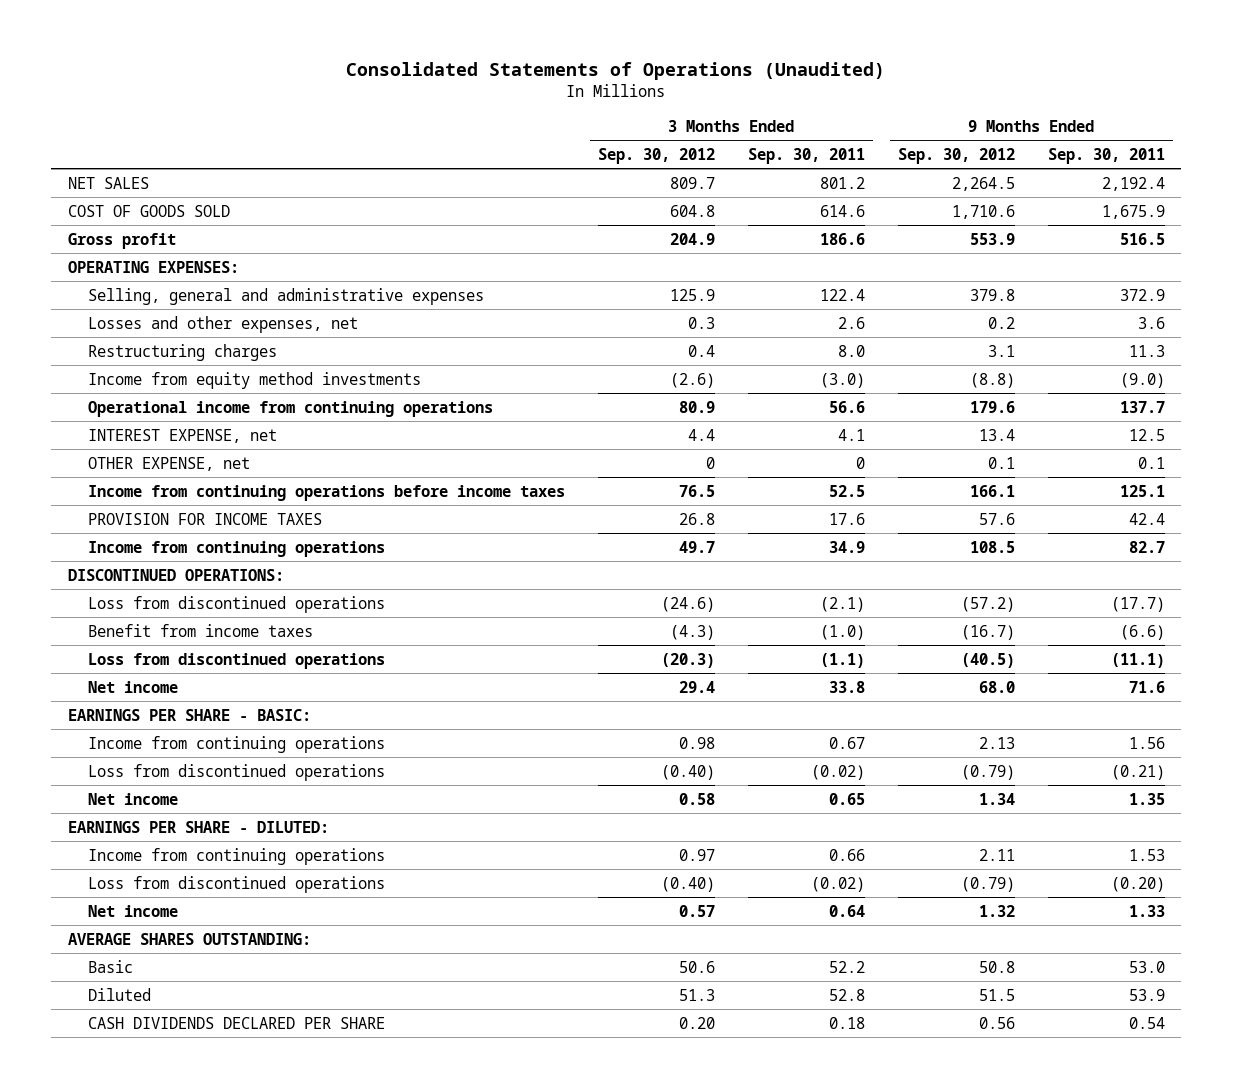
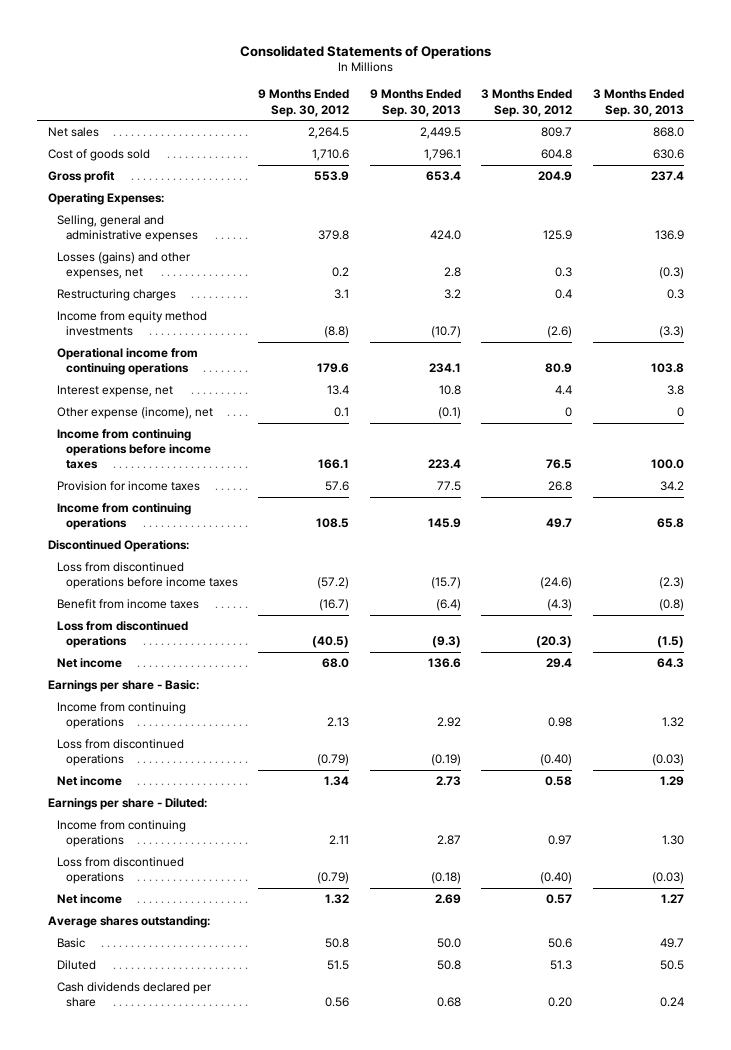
[346,61,886,80] Consolidated Statements of Operations (Unaudited) -> [239,44,491,59] Consolidated Statements of Operations
[747,147,865,164] Sep. 30, 2011 -> none
[1047,147,1165,164] Sep. 30, 2011 -> none
none -> [369,89,461,117] 9 Months Ended Sep. 30, 2013
none -> [592,89,684,117] 3 Months Ended Sep. 30, 2013
[67,176,149,189] NET SALES -> [47,127,99,138] Net sales
[67,204,230,217] COST OF GOODS SOLD -> [47,149,150,162] Cost of goods sold
[67,260,239,273] OPERATING EXPENSES: -> [47,193,164,206] Operating Expenses:
[87,315,358,333] Losses and other expenses, net -> [56,252,191,280] Losses (gains) and other expenses, net
[87,428,277,443] INTEREST EXPENSE, net -> [56,385,173,398] Interest expense, net
[87,456,250,471] OTHER EXPENSE, net -> [56,407,213,420] Other expense (income), net
[87,512,322,525] PROVISION FOR INCOME TAXES -> [56,481,200,492] Provision for income taxes
[67,568,284,581] DISCONTINUED OPERATIONS: -> [47,540,189,553] Discontinued Operations:
[87,595,385,613] Loss from discontinued operations -> [56,562,238,590] Loss from discontinued operations before income taxes
[67,708,311,721] EARNINGS PER SHARE - BASIC: -> [47,680,199,693] Earnings per share - Basic:
[67,820,329,833] EARNINGS PER SHARE - DILUTED: -> [47,798,207,811] Earnings per share - Diluted:
[67,932,311,945] AVERAGE SHARES OUTSTANDING: -> [47,916,210,929] Average shares outstanding:
[87,1016,385,1029] CASH DIVIDENDS DECLARED PER SHARE -> [56,982,212,1008] Cash dividends declared per share

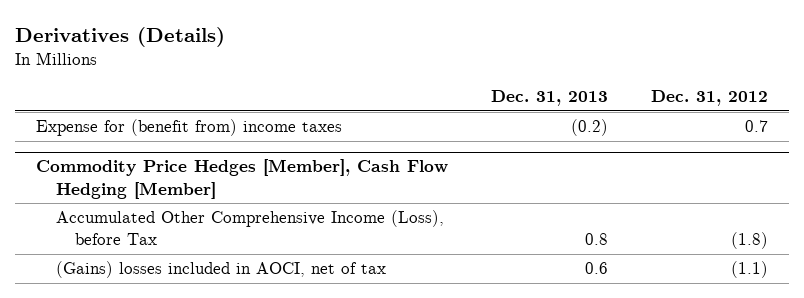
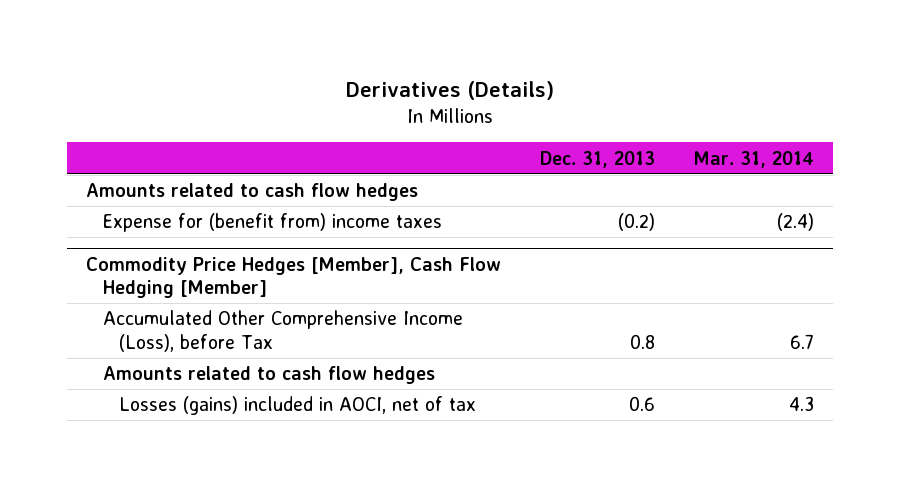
[650,90,768,107] Dec. 31, 2012 -> none
none -> [693,150,815,168] Mar. 31, 2014
none -> [86,183,419,202] Amounts related to cash flow hedges
none -> [102,366,435,385] Amounts related to cash flow hedges
[55,261,386,279] (Gains) losses included in AOCI, net of tax -> [119,396,477,416] Losses (gains) included in AOCI, net of tax

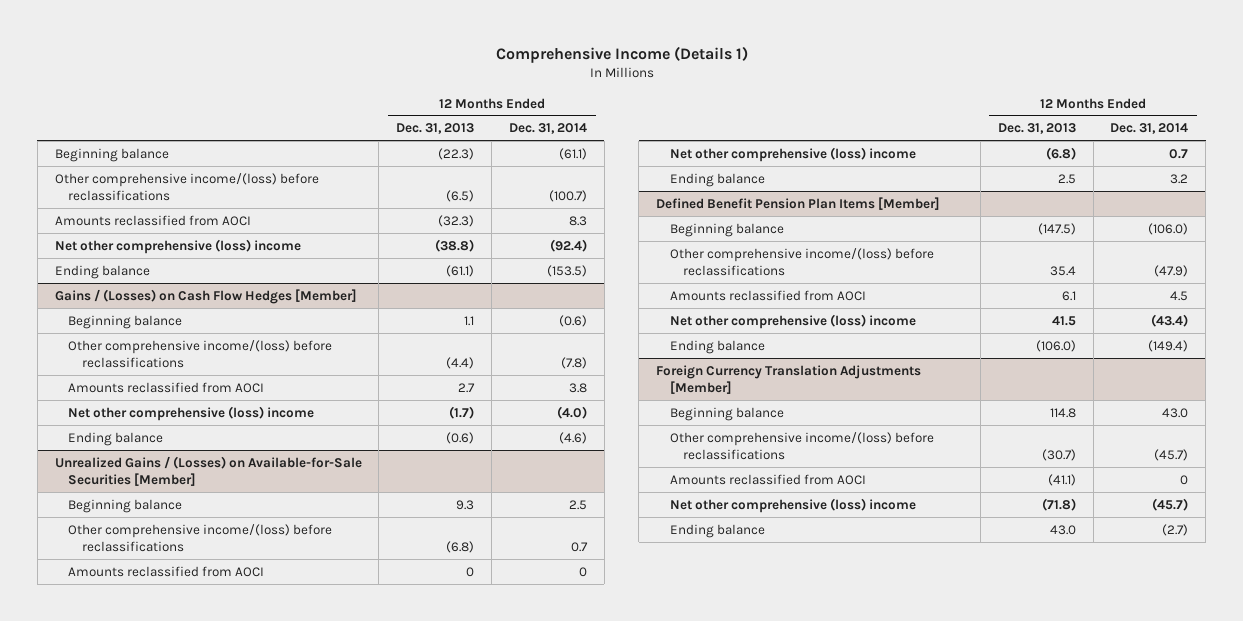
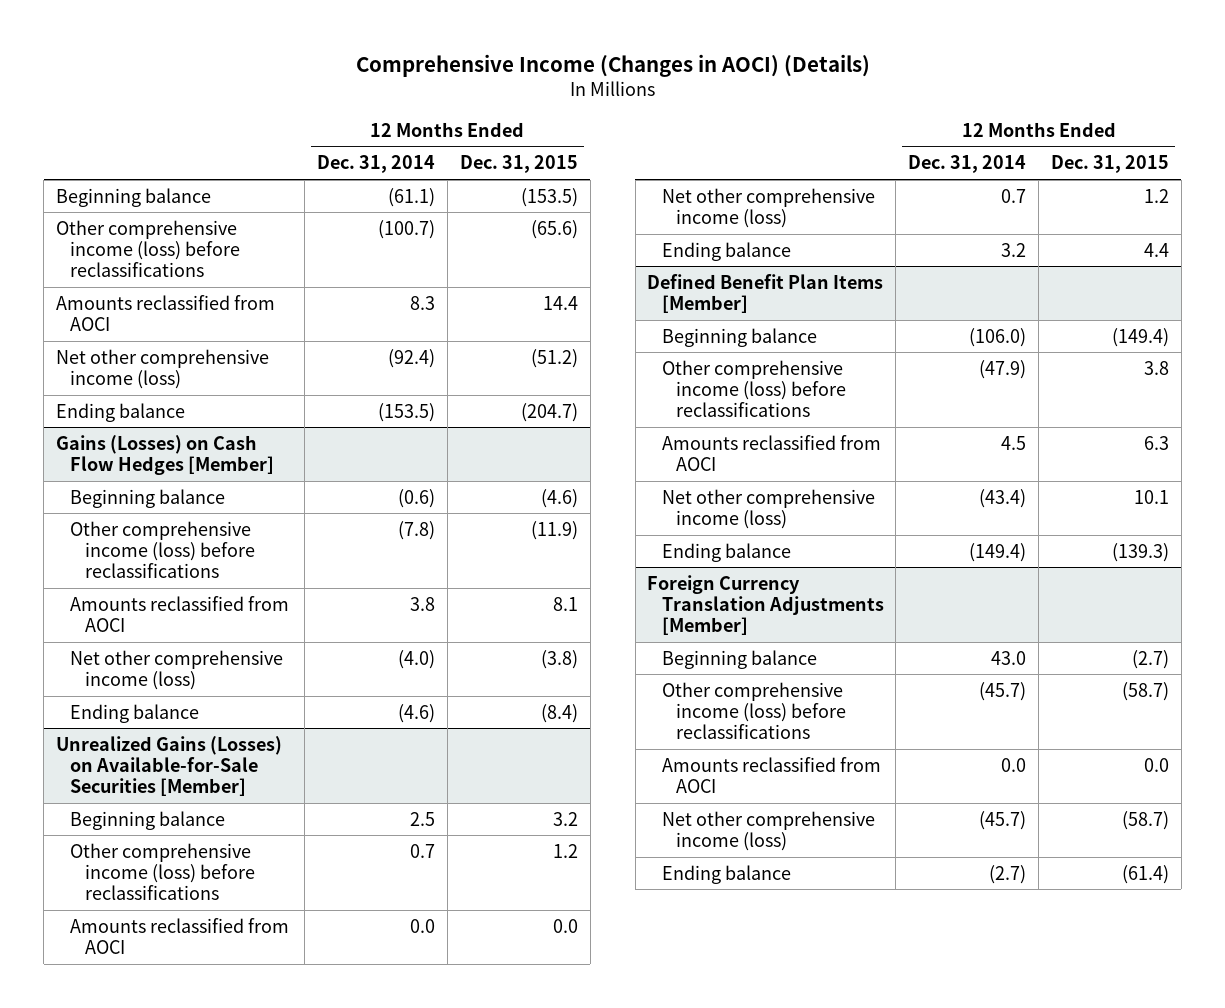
[495,45,748,63] Comprehensive Income (Details 1) -> [355,53,870,77] Comprehensive Income (Changes in AOCI) (Details)
[396,123,475,135] Dec. 31, 2013 -> none
none -> [459,155,578,174] Dec. 31, 2015
[54,172,319,202] Other comprehensive income/(loss) before reclassifications -> [56,219,241,278] Other comprehensive income (loss) before reclassifications
[54,238,301,254] Net other comprehensive (loss) income -> [56,348,270,389] Net other comprehensive income (loss)
[54,288,357,304] Gains / (Losses) on Cash Flow Hedges [Member] -> [56,434,275,475] Gains (Losses) on Cash Flow Hedges [Member]
[68,339,333,369] Other comprehensive income/(loss) before reclassifications -> [70,520,255,579] Other comprehensive income (loss) before reclassifications
[68,405,315,421] Net other comprehensive (loss) income -> [70,649,284,690] Net other comprehensive income (loss)
[54,455,362,487] Unrealized Gains / (Losses) on Available-for-Sale Securities [Member] -> [56,735,283,797] Unrealized Gains (Losses) on Available-for-Sale Securities [Member]
[68,523,333,553] Other comprehensive income/(loss) before reclassifications -> [70,842,255,901] Other comprehensive income (loss) before reclassifications
[579,566,588,577] 0 -> [410,918,436,933] 0.0
[669,146,916,162] Net other comprehensive (loss) income -> [661,187,875,228] Net other comprehensive income (loss)
[656,196,941,210] Defined Benefit Pension Plan Items [Member] -> [647,273,884,313] Defined Benefit Plan Items [Member]
[669,247,934,277] Other comprehensive income/(loss) before reclassifications -> [661,359,846,418] Other comprehensive income (loss) before reclassifications
[669,313,916,329] Net other comprehensive (loss) income -> [661,488,875,529] Net other comprehensive income (loss)
[669,431,934,461] Other comprehensive income/(loss) before reclassifications -> [661,681,846,740] Other comprehensive income (loss) before reclassifications
[1180,474,1189,485] 0 -> [1001,757,1027,772] 0.0
[669,497,916,513] Net other comprehensive (loss) income -> [661,810,875,851] Net other comprehensive income (loss)

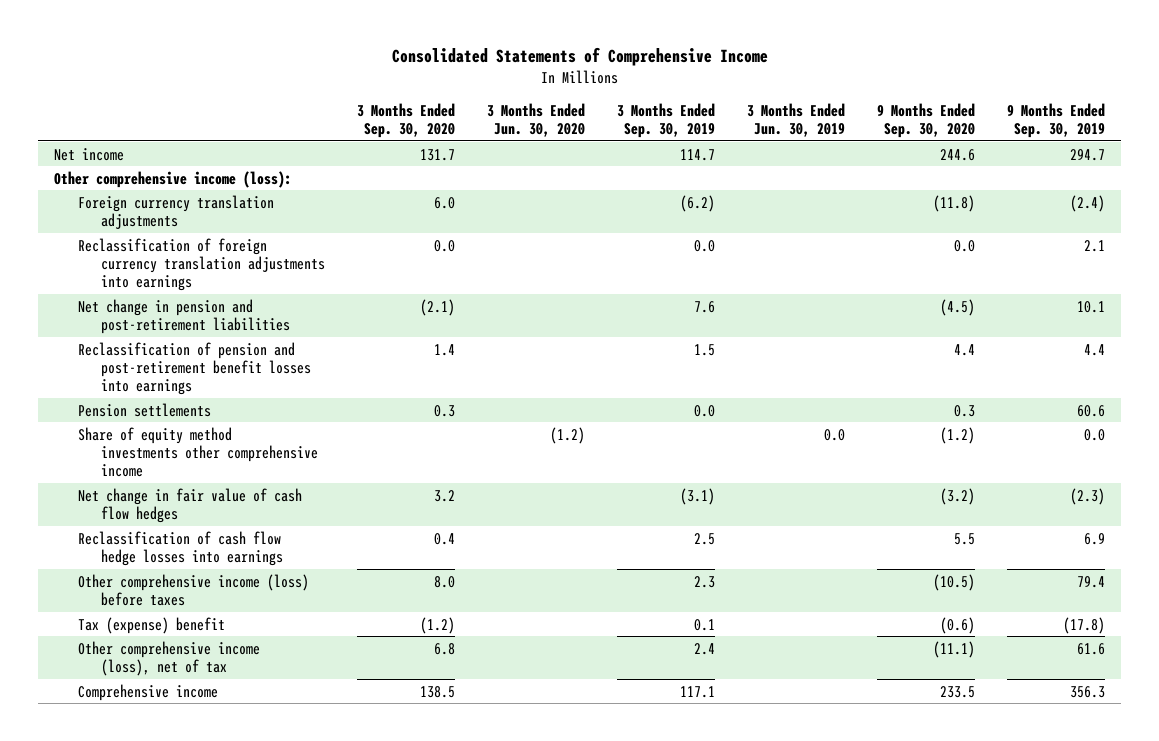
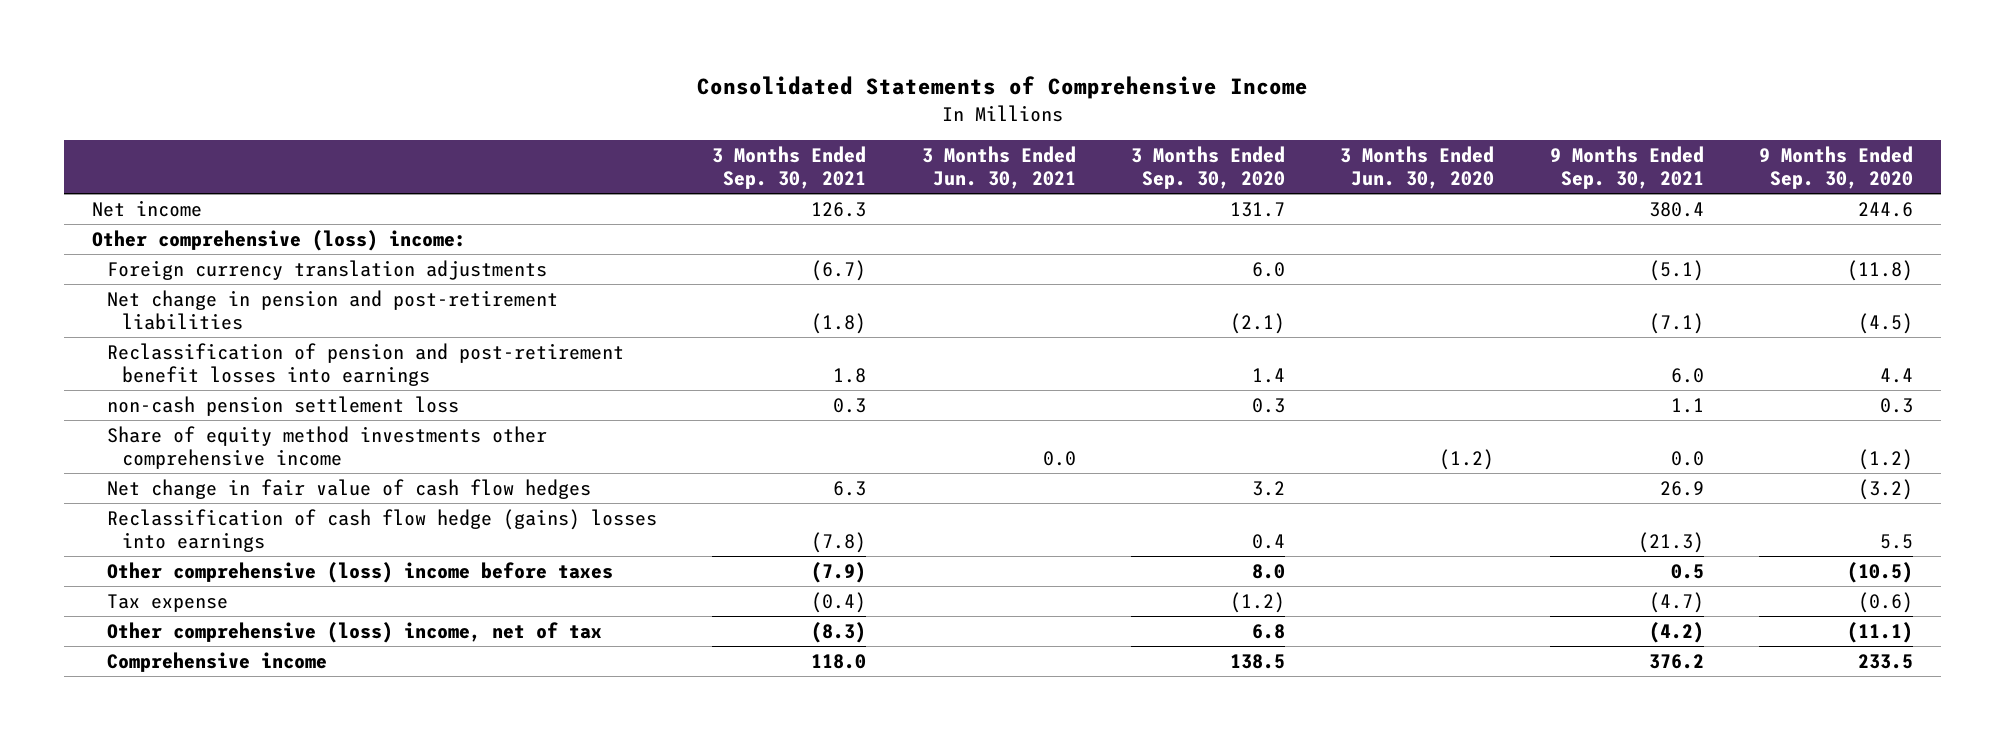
[617,102,716,139] 3 Months Ended Sep. 30, 2019 -> none
[747,102,846,138] 3 Months Ended Jun. 30, 2019 -> none
[1006,102,1105,139] 9 Months Ended Sep. 30, 2019 -> none
none -> [712,145,867,189] 3 Months Ended Sep. 30, 2021
none -> [921,145,1076,189] 3 Months Ended Jun. 30, 2021
none -> [1549,145,1704,189] 9 Months Ended Sep. 30, 2021
[54,170,293,188] Other comprehensive income (loss): -> [92,229,467,251] Other comprehensive (loss) income:
[77,237,326,292] Reclassification of foreign currency translation adjustments into earnings -> none
[77,402,211,417] Pension settlements -> [107,395,460,416] non-cash pension settlement loss
[77,530,284,566] Reclassification of cash flow hedge losses into earnings -> [107,508,658,553] Reclassification of cash flow hedge (gains) losses into earnings
[77,573,309,606] Other comprehensive income (loss) before taxes -> [107,561,614,583] Other comprehensive (loss) income before taxes
[77,616,225,634] Tax (expense) benefit -> [107,593,229,612] Tax expense
[77,640,260,676] Other comprehensive income (loss), net of tax -> [107,621,603,643] Other comprehensive (loss) income, net of tax

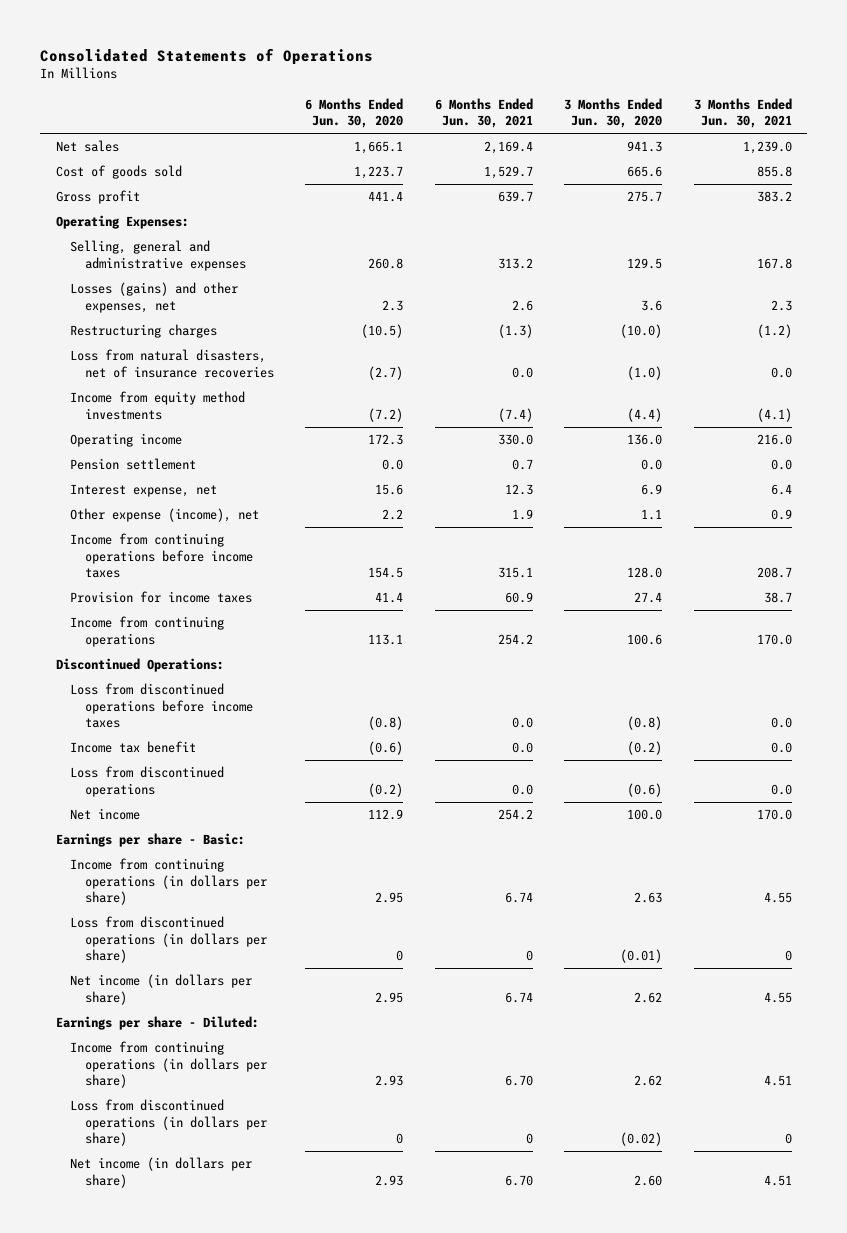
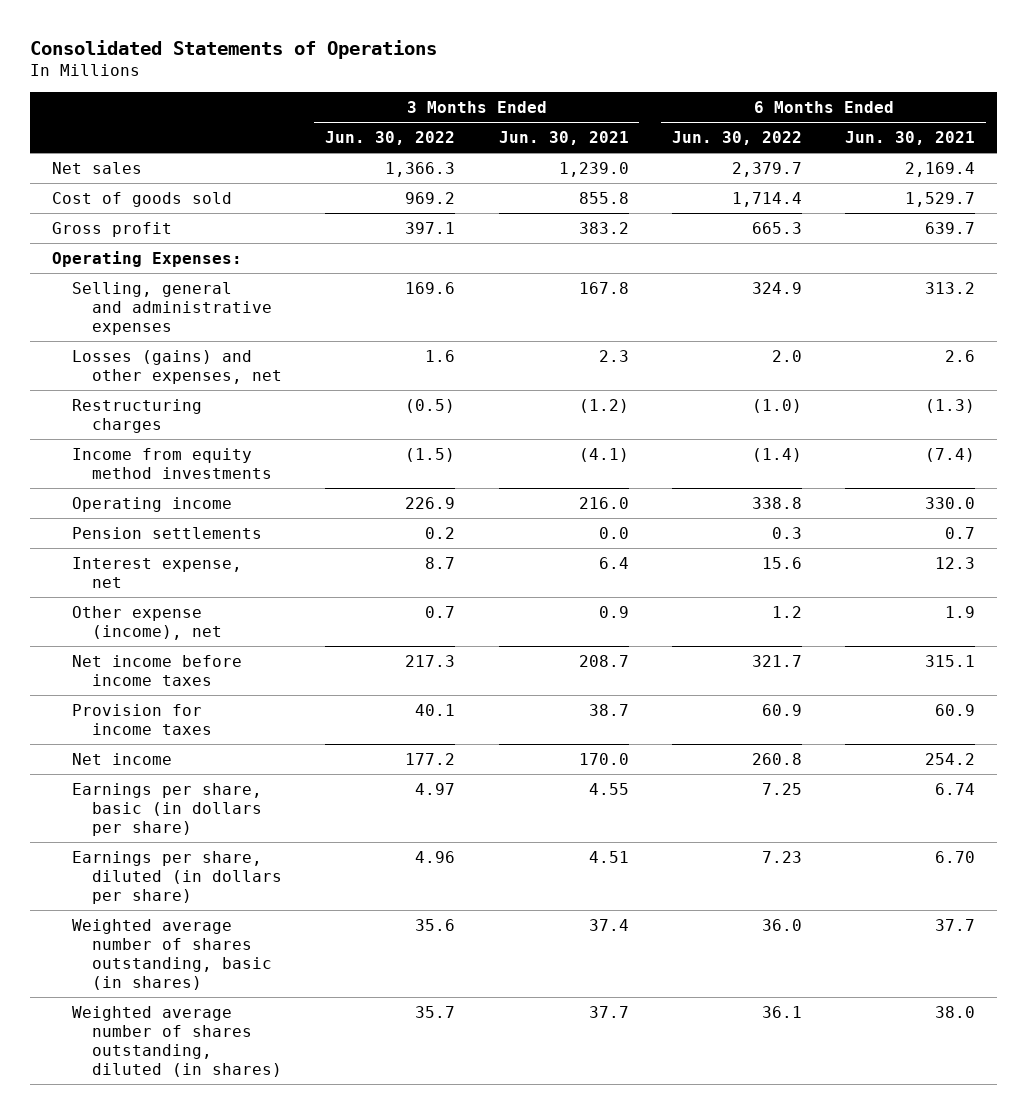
[305,97,404,129] 6 Months Ended Jun. 30, 2020 -> none
[564,97,663,129] 3 Months Ended Jun. 30, 2020 -> none
none -> [325,131,456,146] Jun. 30, 2022
none -> [671,131,802,146] Jun. 30, 2022
[70,349,274,378] Loss from natural disasters, net of insurance recoveries -> none
[70,458,197,471] Pension settlement -> [71,526,262,539] Pension settlements
[70,533,253,579] Income from continuing operations before income taxes -> [71,654,242,686] Net income before income taxes
[70,616,225,647] Income from continuing operations -> none
[55,658,224,673] Discontinued Operations: -> none
[70,683,253,729] Loss from discontinued operations before income taxes -> none
[70,741,197,754] Income tax benefit -> none
[70,766,225,797] Loss from discontinued operations -> none
[55,833,245,848] Earnings per share - Basic: -> none
[70,858,267,906] Income from continuing operations (in dollars per share) -> none
[70,916,267,964] Loss from discontinued operations (in dollars per share) -> none
[55,1016,259,1031] Earnings per share - Diluted: -> none
[70,1041,267,1089] Income from continuing operations (in dollars per share) -> none
[70,1099,267,1147] Loss from discontinued operations (in dollars per share) -> none
[70,974,253,1005] Net income (in dollars per share) -> [71,782,262,837] Earnings per share, basic (in dollars per share)
[70,1157,253,1188] Net income (in dollars per share) -> [71,850,282,905] Earnings per share, diluted (in dollars per share)
none -> [71,918,272,991] Weighted average number of shares outstanding, basic (in shares)
none -> [71,1005,282,1078] Weighted average number of shares outstanding, diluted (in shares)

